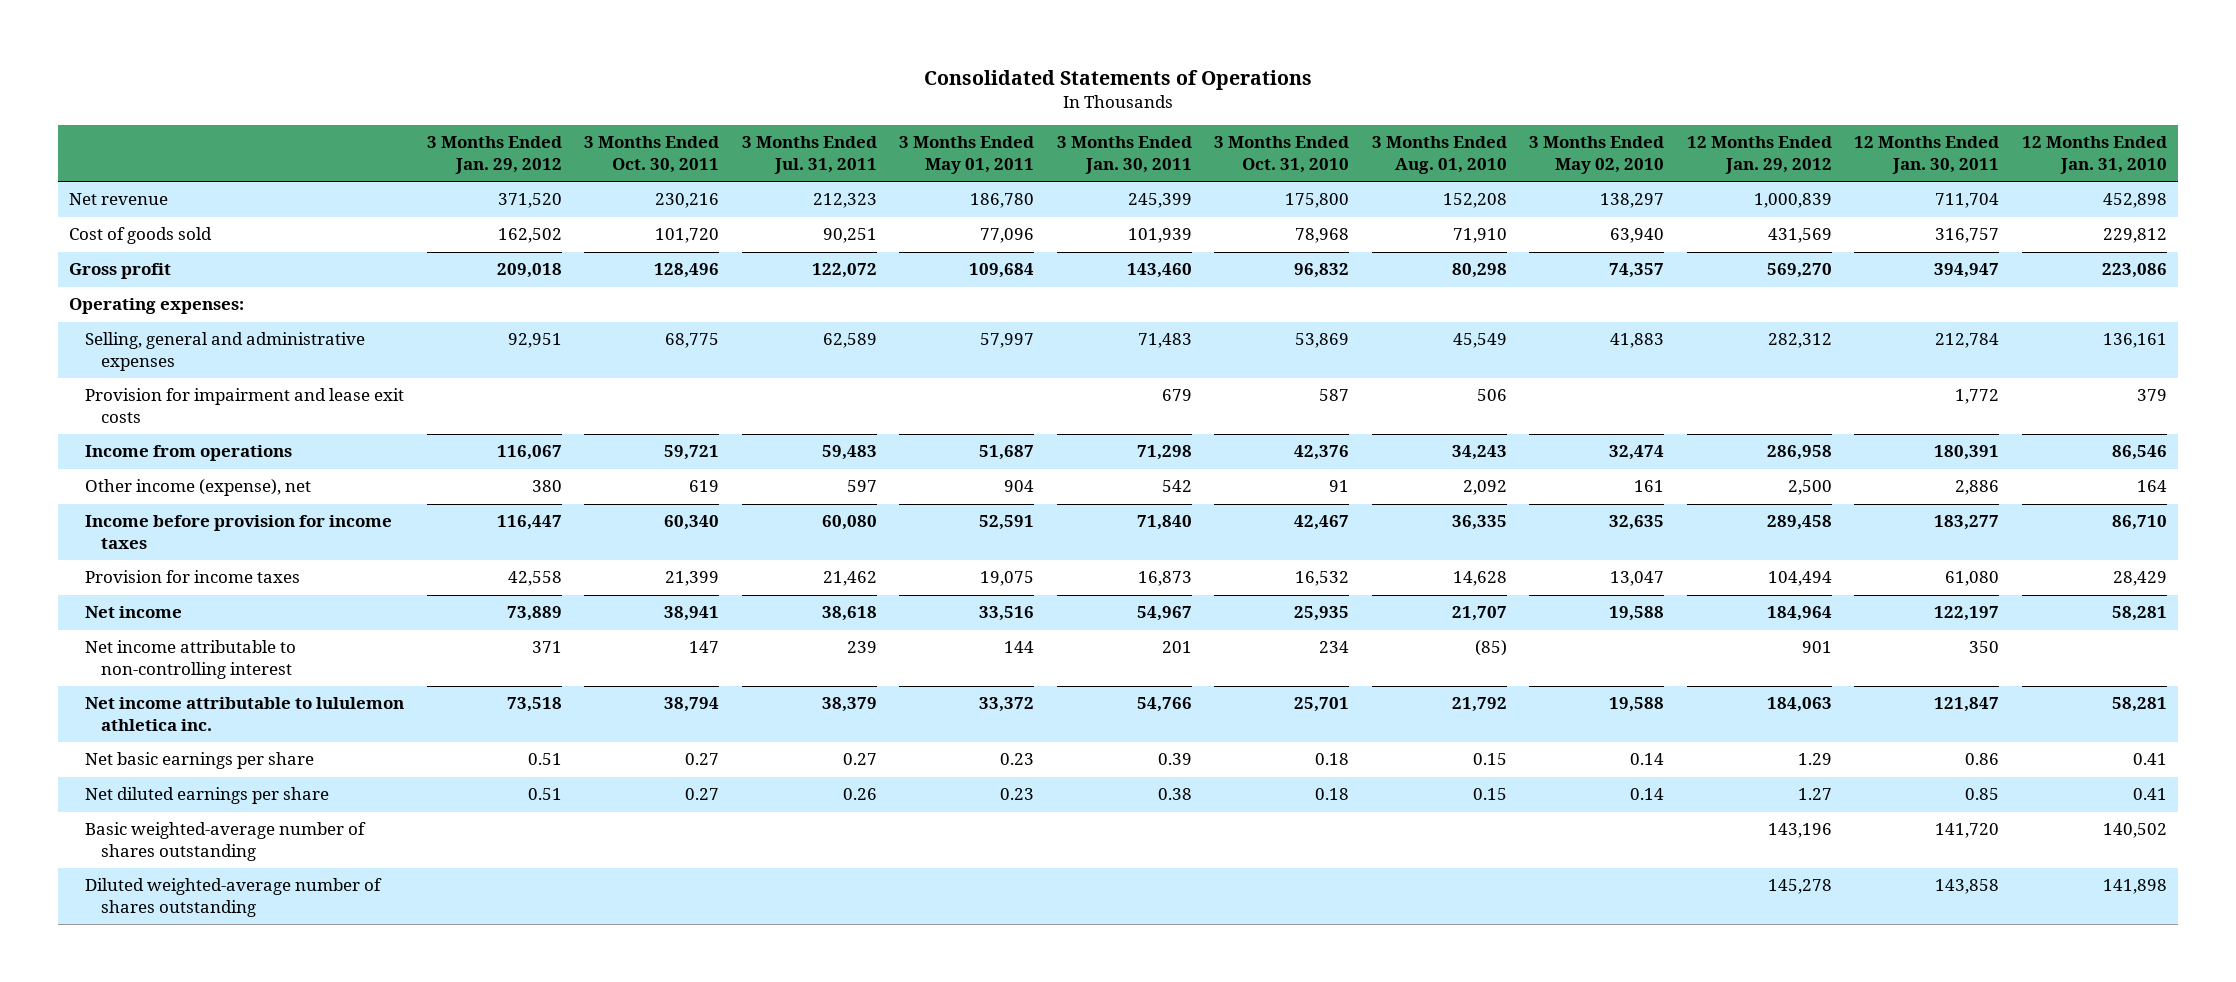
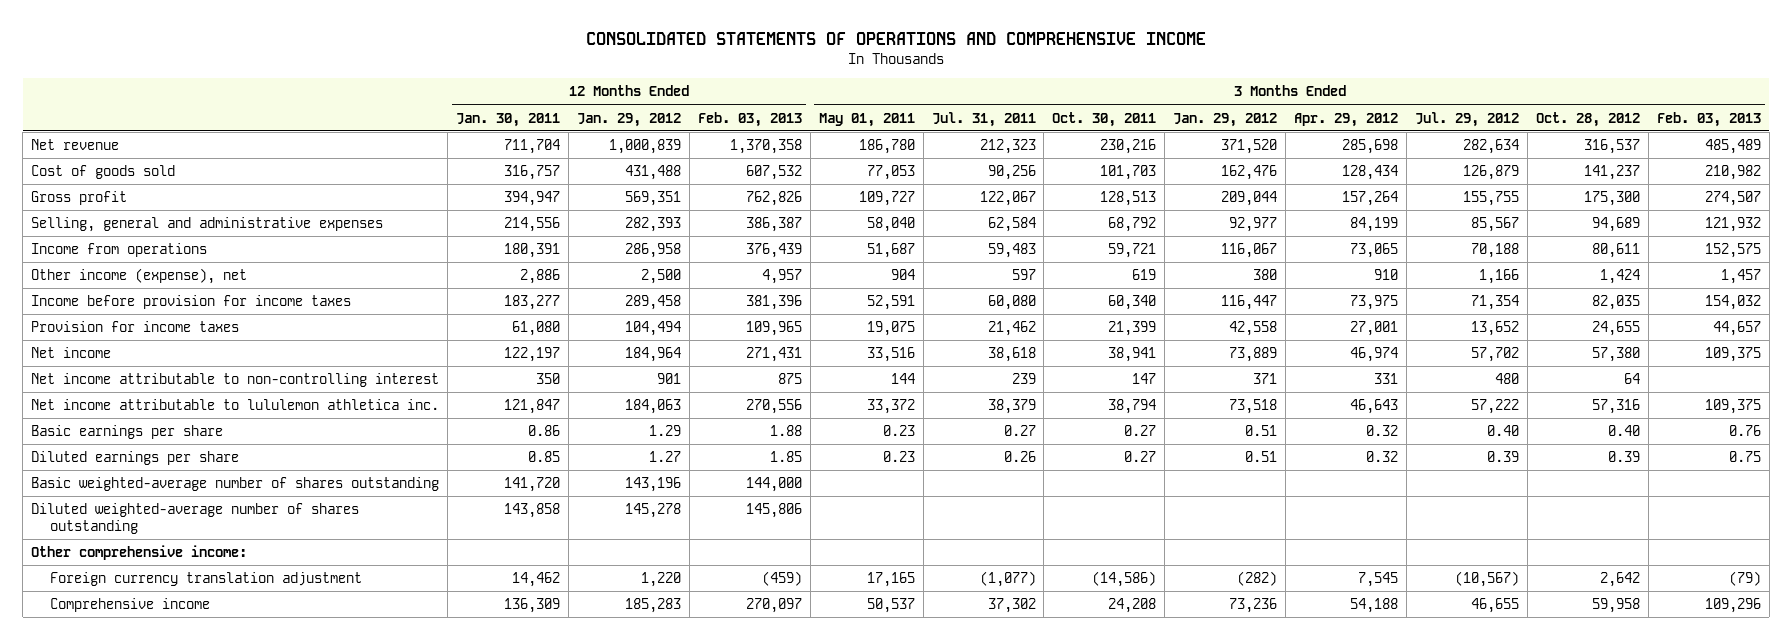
[924,69,1313,90] Consolidated Statements of Operations -> [585,31,1206,45] CONSOLIDATED STATEMENTS OF OPERATIONS AND COMPREHENSIVE INCOME
[1056,136,1192,174] 3 Months Ended Jan. 30, 2011 -> none
[1214,136,1350,173] 3 Months Ended Oct. 31, 2010 -> none
[1371,136,1507,174] 3 Months Ended Aug. 01, 2010 -> none
[1529,136,1665,174] 3 Months Ended May 02, 2010 -> none
[2021,136,2167,174] 12 Months Ended Jan. 31, 2010 -> none
none -> [697,111,802,127] Feb. 03, 2013
none -> [1294,112,1399,127] Apr. 29, 2012
none -> [1414,111,1519,127] Jul. 29, 2012
none -> [1535,111,1640,127] Oct. 28, 2012
none -> [1656,111,1761,127] Feb. 03, 2013
[69,298,245,315] Operating expenses: -> none
[85,388,405,424] Provision for impairment and lease exit costs -> none
[497,228,562,244] 162,502 -> [1221,165,1278,181] 162,476
[655,228,720,244] 101,720 -> [1100,165,1157,181] 101,703
[822,228,877,244] 90,251 -> [987,165,1036,181] 90,256
[980,228,1035,244] 77,096 -> [866,165,915,181] 77,053
[1767,228,1832,244] 431,569 -> [624,165,681,181] 431,488
[496,263,562,279] 209,018 -> [1221,191,1278,207] 209,044
[654,263,720,279] 128,496 -> [1100,191,1157,207] 128,513
[811,263,877,279] 122,072 -> [979,191,1036,207] 122,067
[969,263,1035,279] 109,684 -> [858,191,915,207] 109,727
[1766,263,1832,279] 569,270 -> [624,191,681,207] 569,351
[507,333,562,349] 92,951 -> [1229,217,1278,233] 92,977
[665,333,720,349] 68,775 -> [1108,217,1157,233] 68,792
[822,333,877,349] 62,589 -> [987,217,1036,233] 62,584
[980,333,1035,349] 57,997 -> [866,217,915,233] 58,040
[1767,333,1832,349] 282,312 -> [624,217,681,233] 282,393
[1935,333,2000,349] 212,784 -> [504,217,561,233] 214,556
[85,752,315,770] Net basic earnings per share -> [31,425,224,440] Basic earnings per share
[85,787,330,805] Net diluted earnings per share -> [31,451,240,466] Diluted earnings per share
none -> [31,545,248,561] Other comprehensive income:
none -> [50,572,363,587] Foreign currency translation adjustment
none -> [50,598,211,613] Comprehensive income

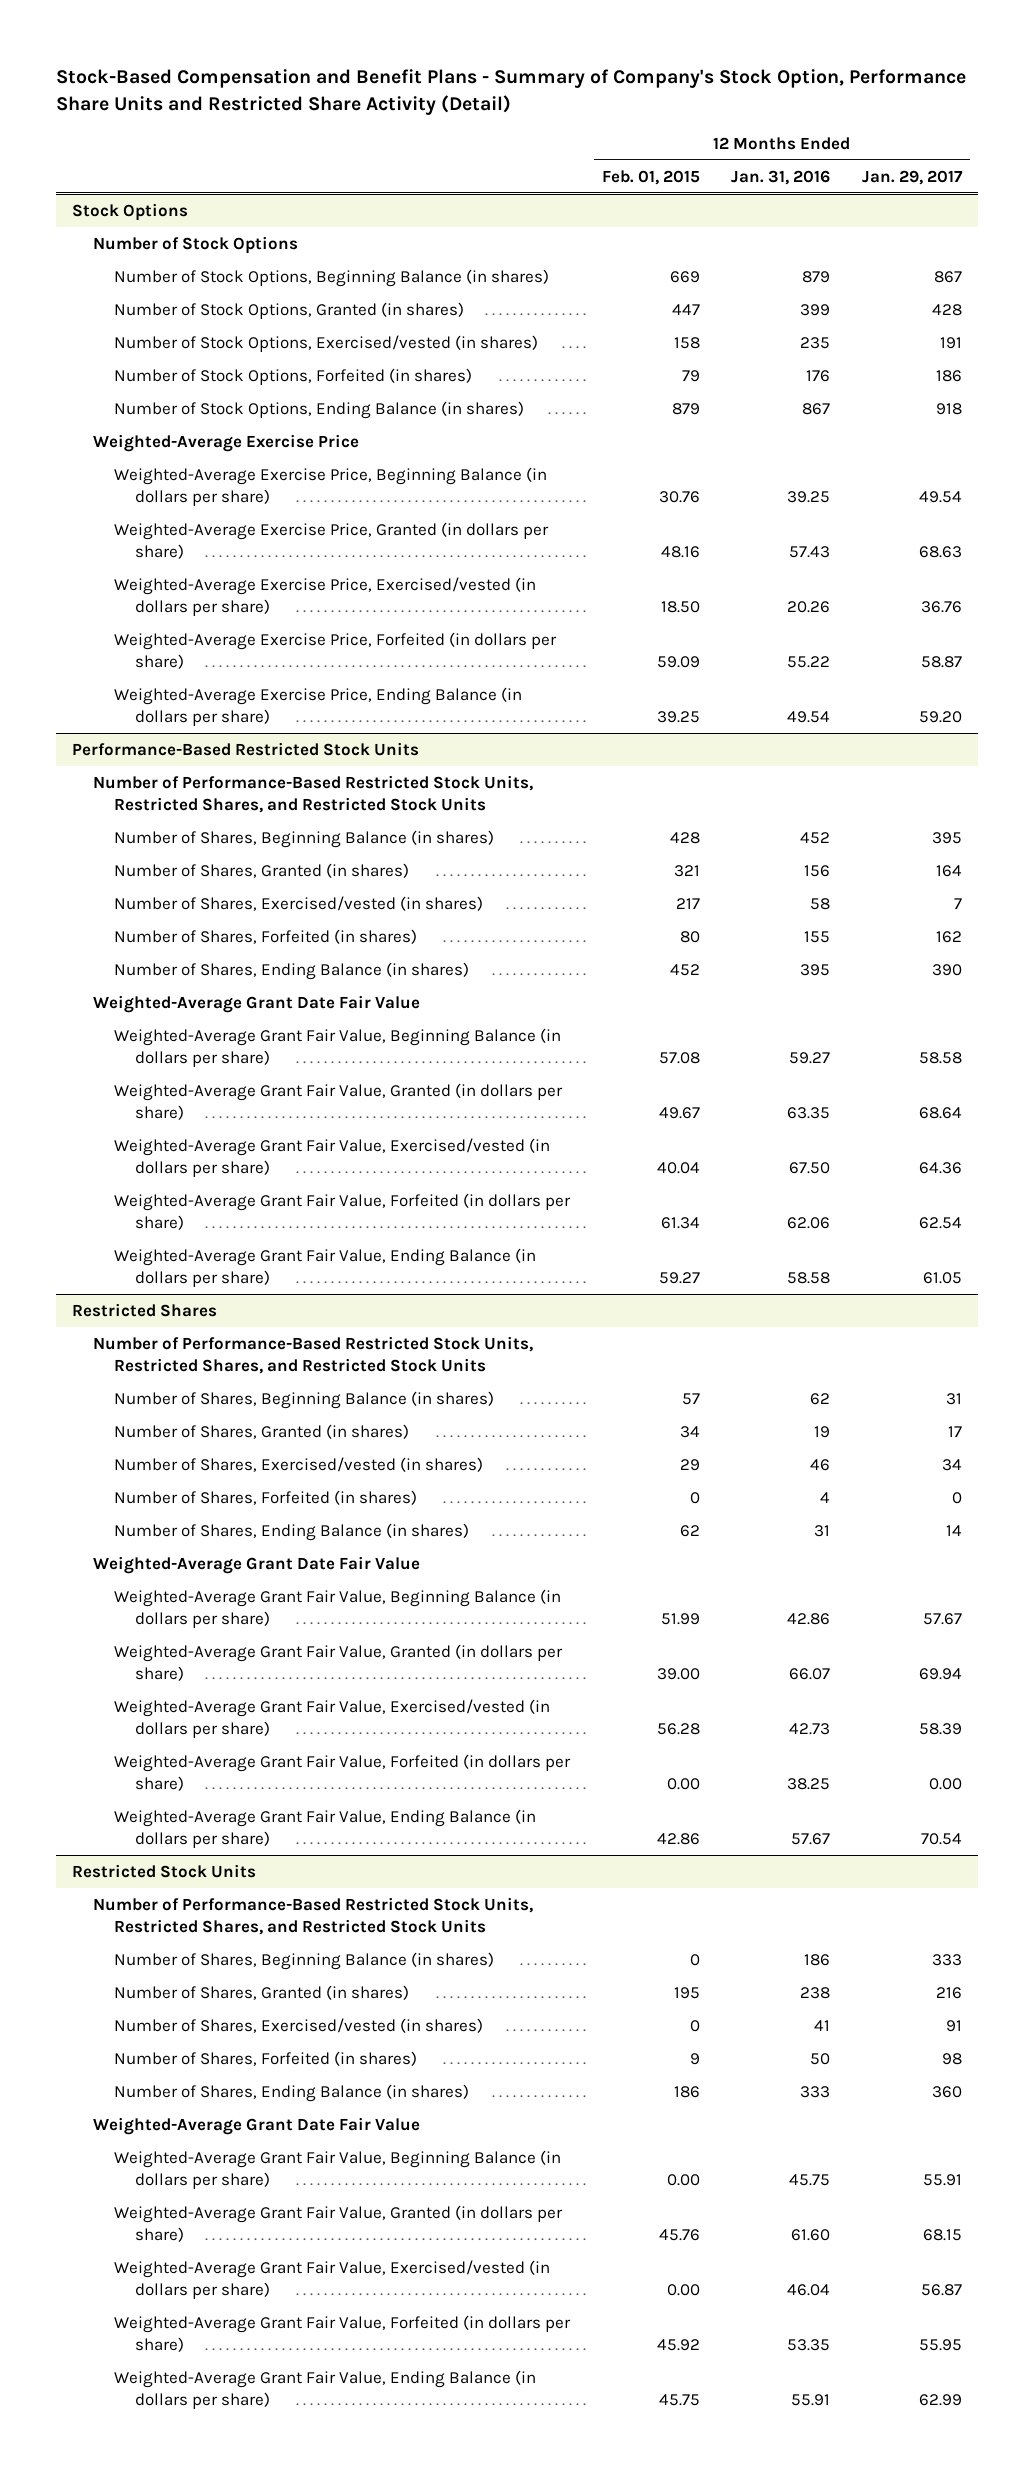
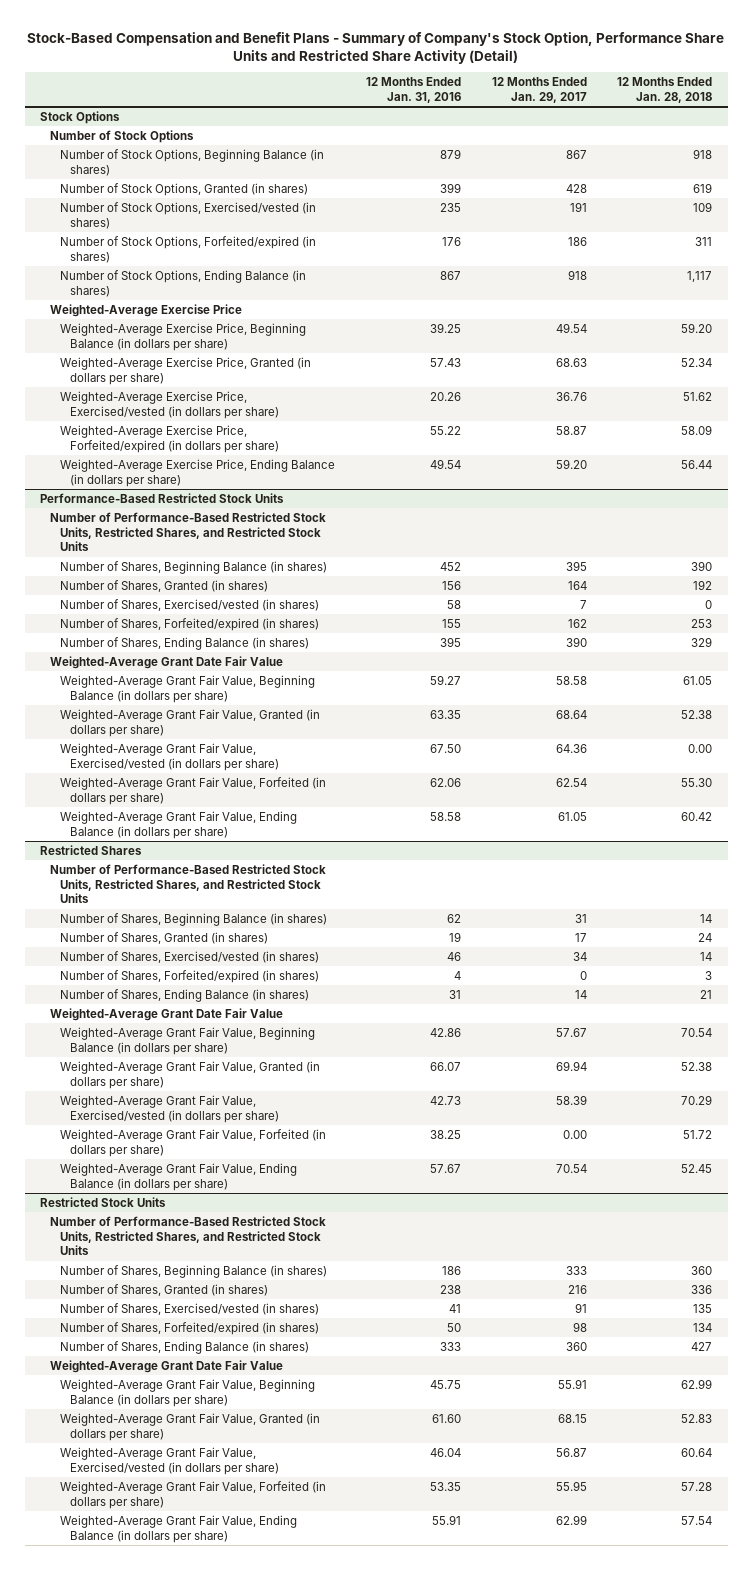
[601,169,700,185] Feb. 01, 2015 -> none
none -> [617,77,713,103] 12 Months Ended Jan. 28, 2018
[113,367,472,385] Number of Stock Options, Forfeited (in shares) -> [60,235,317,263] Number of Stock Options, Forfeited/expired (in shares)
[113,631,557,669] Weighted-Average Exercise Price, Forfeited (in dollars per share) -> [60,424,280,453] Weighted-Average Exercise Price, Forfeited/expired (in dollars per share)
[113,928,417,944] Number of Shares, Forfeited (in shares) -> [60,617,320,631] Number of Shares, Forfeited/expired (in shares)
[113,1489,417,1505] Number of Shares, Forfeited (in shares) -> [60,969,320,983] Number of Shares, Forfeited/expired (in shares)
[113,2050,417,2066] Number of Shares, Forfeited (in shares) -> [60,1321,320,1335] Number of Shares, Forfeited/expired (in shares)

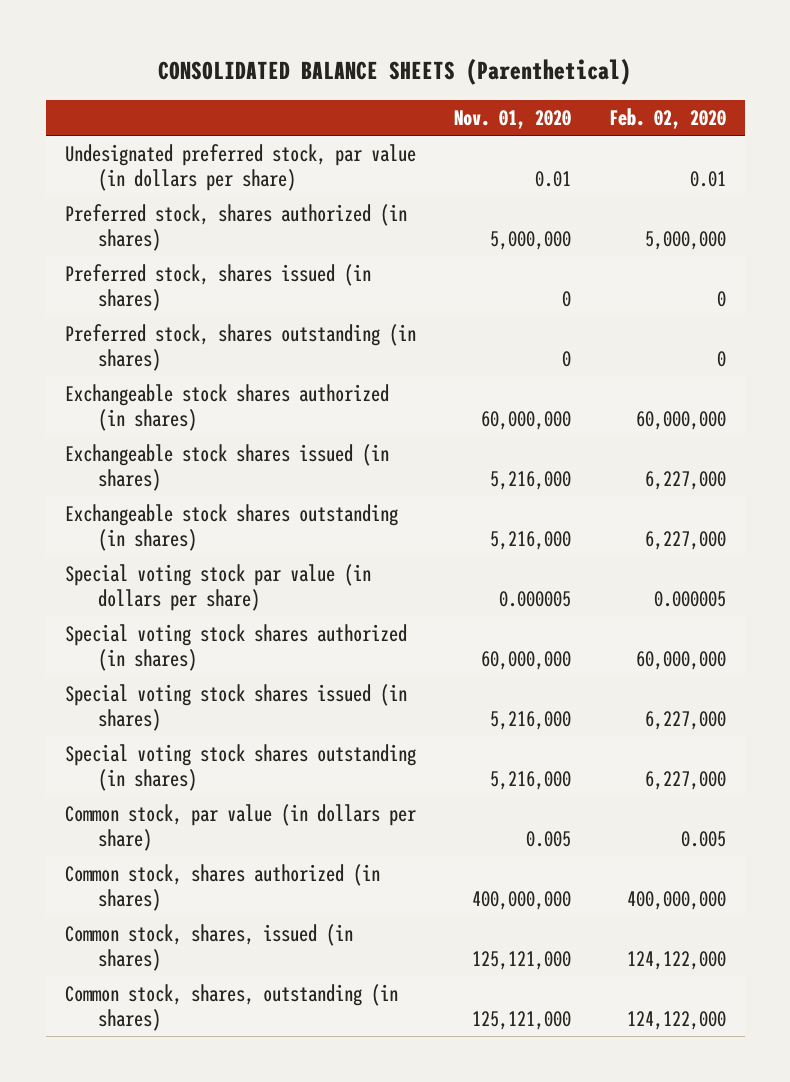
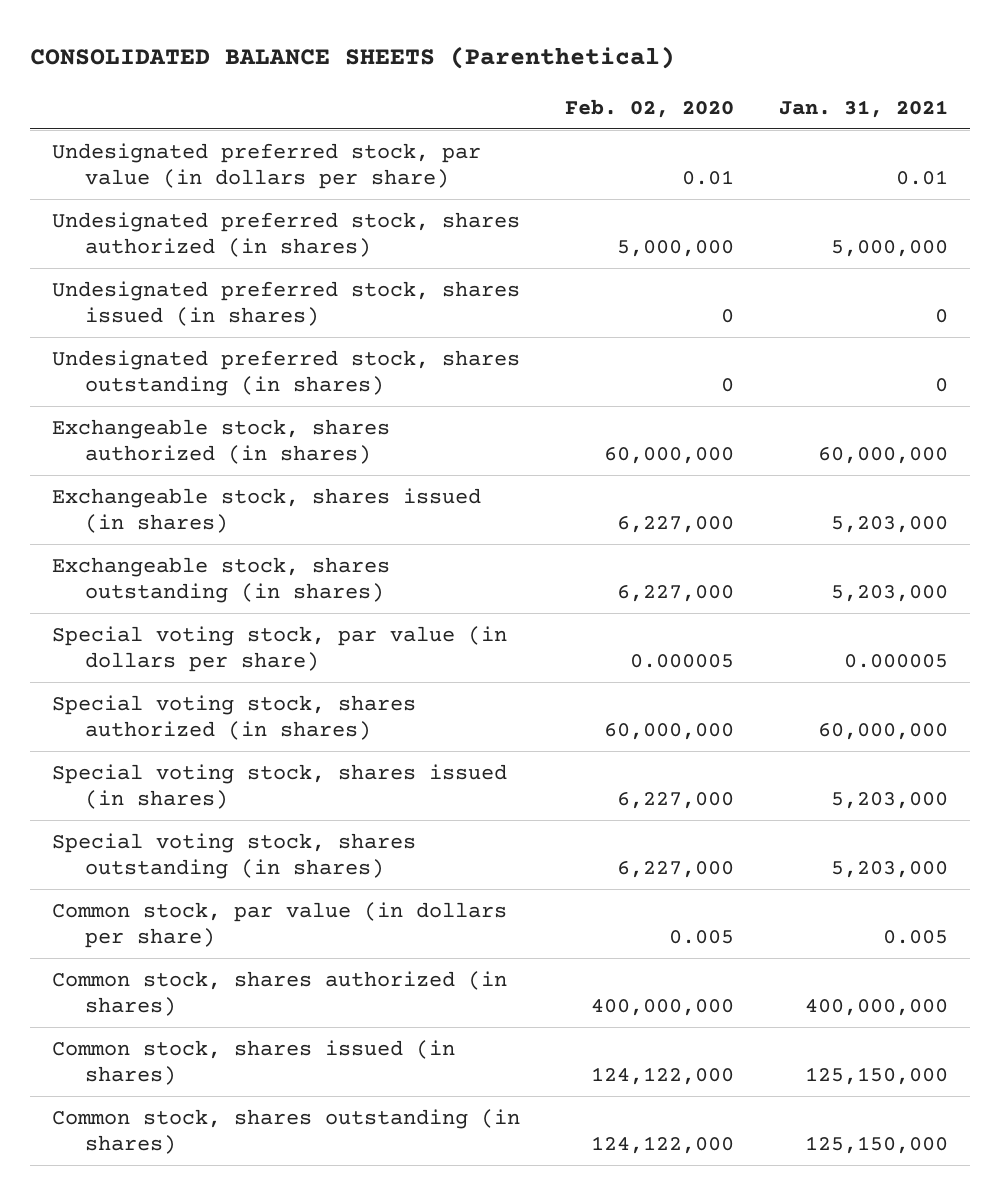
[453,110,571,130] Nov. 01, 2020 -> none
none -> [778,99,948,118] Jan. 31, 2021
[64,204,407,251] Preferred stock, shares authorized (in shares) -> [52,211,521,257] Undesignated preferred stock, shares authorized (in shares)
[64,264,371,311] Preferred stock, shares issued (in shares) -> [52,280,521,326] Undesignated preferred stock, shares issued (in shares)
[64,324,416,371] Preferred stock, shares outstanding (in shares) -> [52,349,521,396] Undesignated preferred stock, shares outstanding (in shares)
[64,384,389,431] Exchangeable stock shares authorized (in shares) -> [52,418,391,464] Exchangeable stock, shares authorized (in shares)
[64,444,389,491] Exchangeable stock shares issued (in shares) -> [52,487,482,533] Exchangeable stock, shares issued (in shares)
[64,504,398,551] Exchangeable stock shares outstanding (in shares) -> [52,556,391,603] Exchangeable stock, shares outstanding (in shares)
[64,564,371,611] Special voting stock par value (in dollars per share) -> [52,625,508,672] Special voting stock, par value (in dollars per share)
[64,624,407,671] Special voting stock shares authorized (in shares) -> [52,694,417,740] Special voting stock, shares authorized (in shares)
[64,684,407,731] Special voting stock shares issued (in shares) -> [52,763,508,809] Special voting stock, shares issued (in shares)
[64,744,416,791] Special voting stock shares outstanding (in shares) -> [52,832,417,879] Special voting stock, shares outstanding (in shares)
[64,924,353,971] Common stock, shares, issued (in shares) -> [52,1039,456,1085] Common stock, shares issued (in shares)
[64,984,398,1031] Common stock, shares, outstanding (in shares) -> [52,1108,521,1154] Common stock, shares outstanding (in shares)

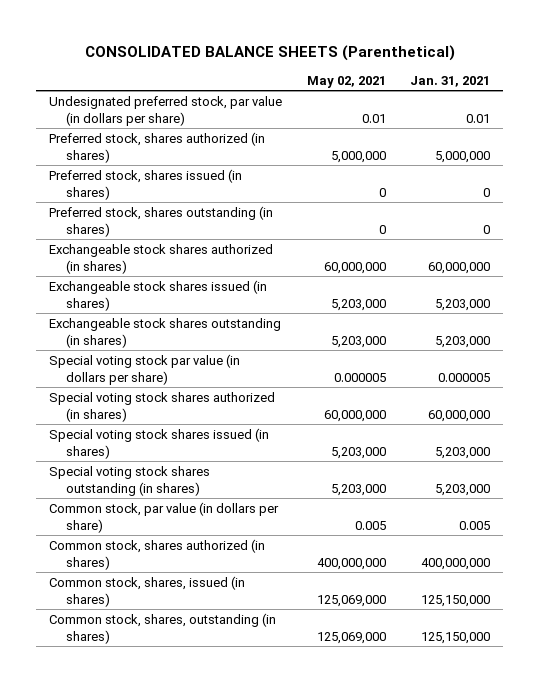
[564,98,734,118] Feb. 02, 2020 -> none
none -> [306,75,386,88] May 02, 2021
[52,211,521,257] Undesignated preferred stock, shares authorized (in shares) -> [48,131,265,163] Preferred stock, shares authorized (in shares)
[52,280,521,326] Undesignated preferred stock, shares issued (in shares) -> [48,168,242,200] Preferred stock, shares issued (in shares)
[52,349,521,396] Undesignated preferred stock, shares outstanding (in shares) -> [48,205,273,237] Preferred stock, shares outstanding (in shares)
[52,418,391,464] Exchangeable stock, shares authorized (in shares) -> [48,243,273,274] Exchangeable stock shares authorized (in shares)
[52,487,482,533] Exchangeable stock, shares issued (in shares) -> [48,279,267,311] Exchangeable stock shares issued (in shares)
[52,556,391,603] Exchangeable stock, shares outstanding (in shares) -> [48,317,281,348] Exchangeable stock shares outstanding (in shares)
[52,625,508,672] Special voting stock, par value (in dollars per share) -> [48,353,240,385] Special voting stock par value (in dollars per share)
[52,694,417,740] Special voting stock, shares authorized (in shares) -> [48,391,275,422] Special voting stock shares authorized (in shares)
[52,763,508,809] Special voting stock, shares issued (in shares) -> [48,427,269,459] Special voting stock shares issued (in shares)
[52,832,417,879] Special voting stock, shares outstanding (in shares) -> [48,465,210,496] Special voting stock shares outstanding (in shares)
[52,1039,456,1085] Common stock, shares issued (in shares) -> [48,575,245,607] Common stock, shares, issued (in shares)
[52,1108,521,1154] Common stock, shares outstanding (in shares) -> [48,612,276,644] Common stock, shares, outstanding (in shares)

